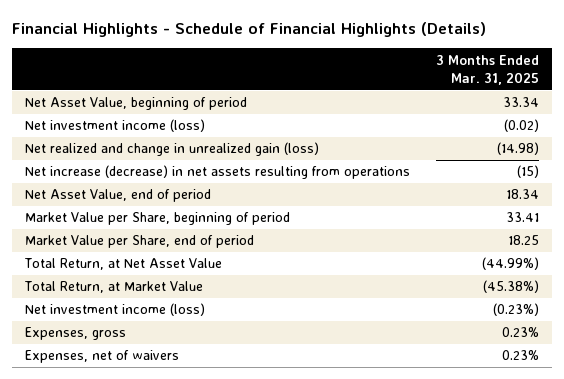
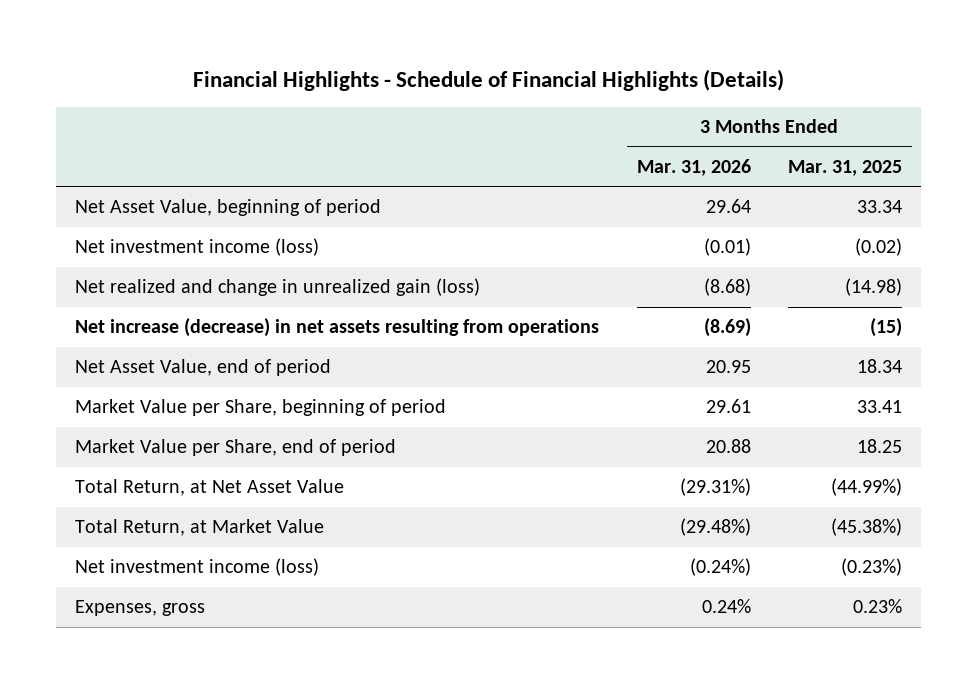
none -> [636,158,751,176] Mar. 31, 2026
[25,350,180,364] Expenses, net of waivers -> none

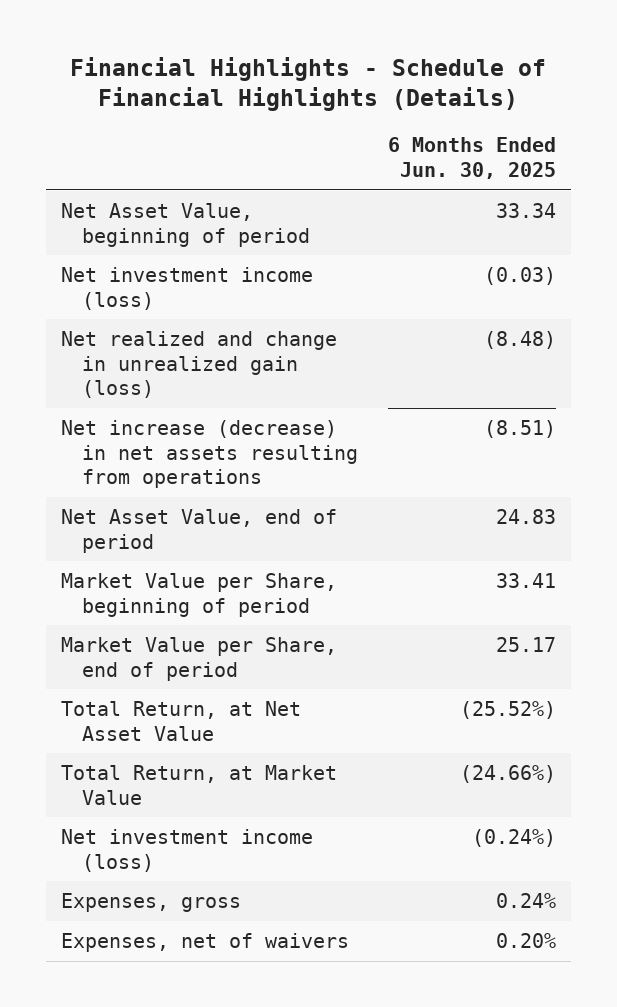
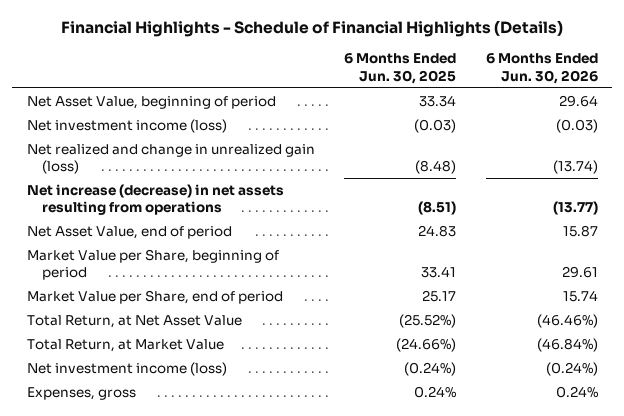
none -> [485,53,598,84] 6 Months Ended Jun. 30, 2026
[60,932,349,952] Expenses, net of waivers -> none

